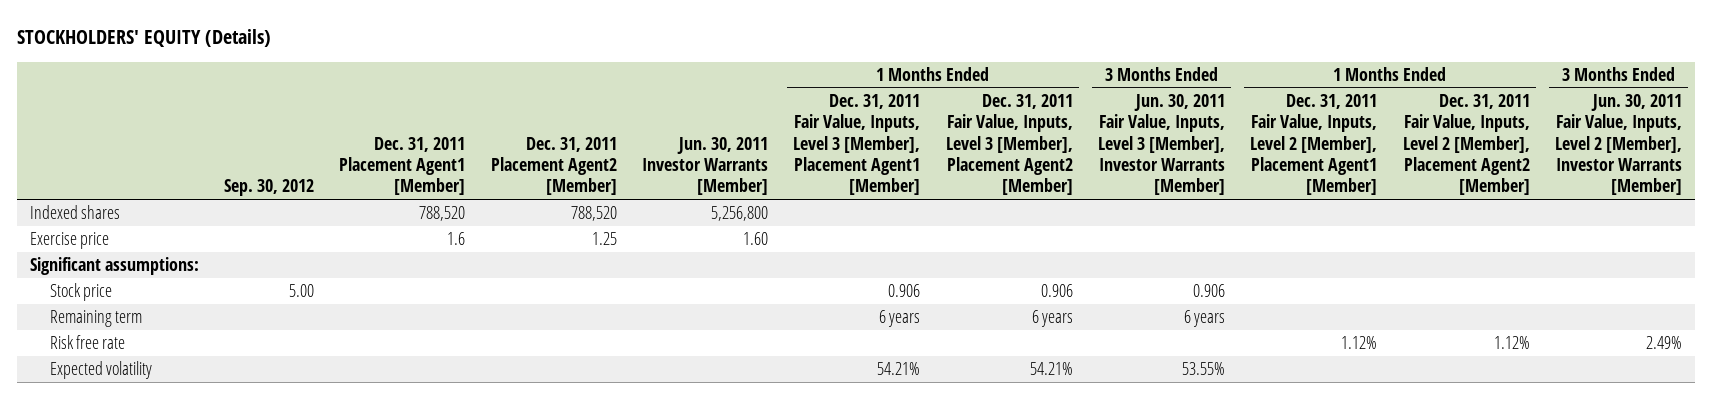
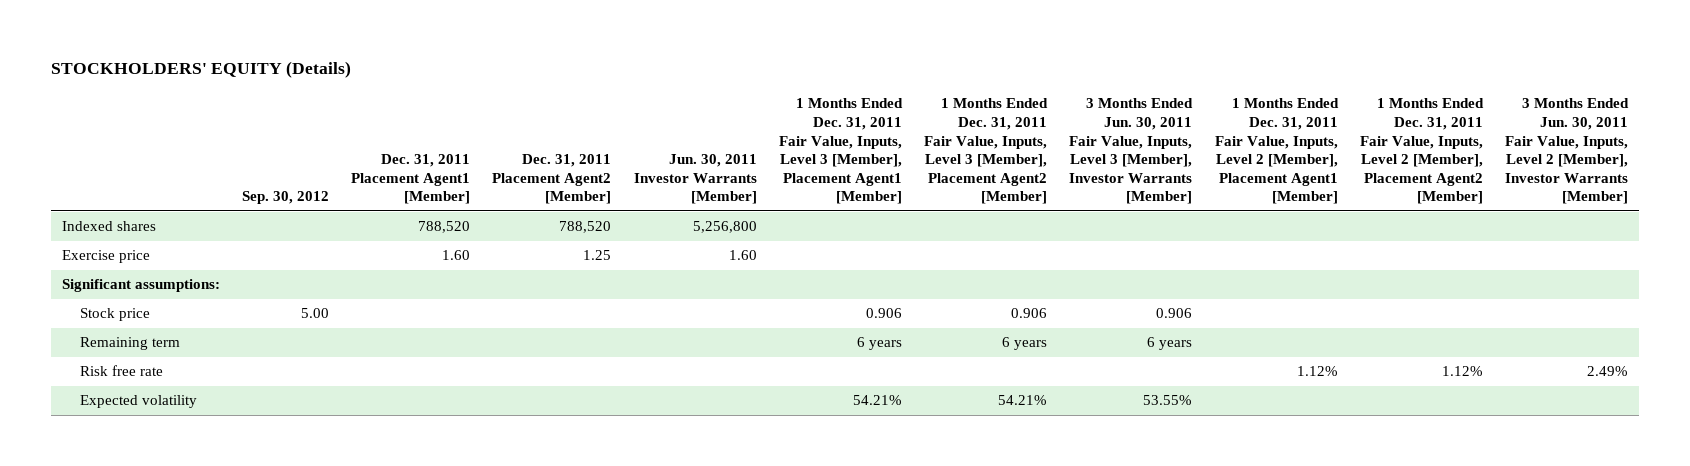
[447,232,466,246] 1.6 -> [442,250,471,261] 1.60

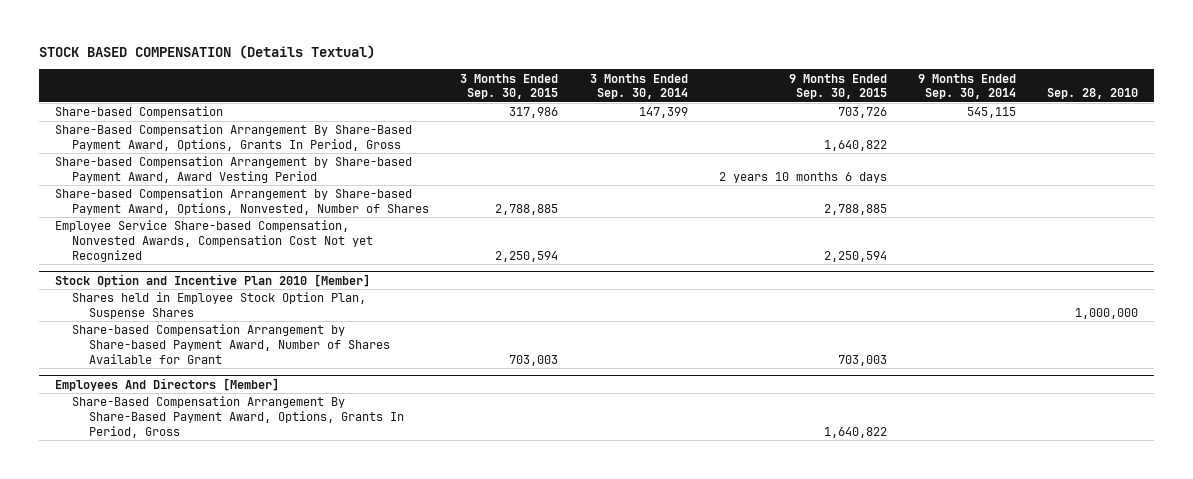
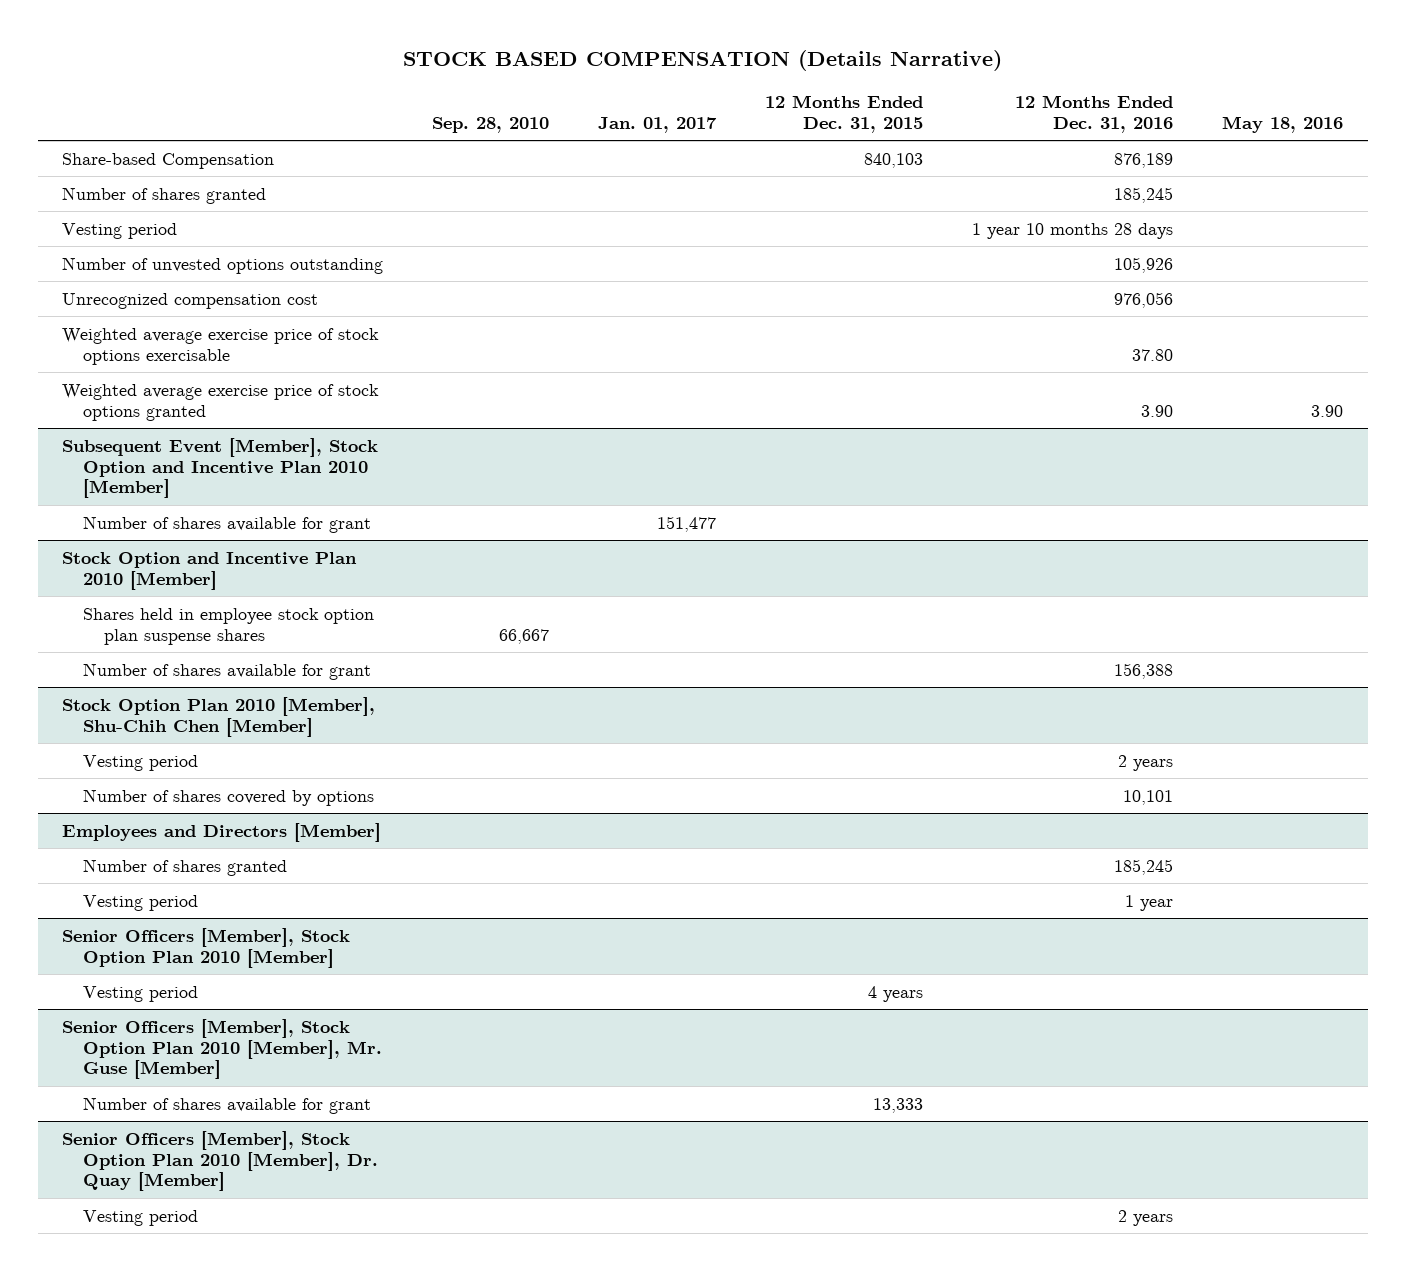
[38,45,375,60] STOCK BASED COMPENSATION (Details Textual) -> [402,50,1002,72] STOCK BASED COMPENSATION (Details Narrative)
[460,73,559,100] 3 Months Ended Sep. 30, 2015 -> none
[589,73,688,100] 3 Months Ended Sep. 30, 2014 -> none
[788,73,887,100] 9 Months Ended Sep. 30, 2015 -> none
[918,73,1017,100] 9 Months Ended Sep. 30, 2014 -> none
none -> [598,116,718,133] Jan. 01, 2017
none -> [765,94,924,133] 12 Months Ended Dec. 31, 2015
none -> [1015,94,1174,133] 12 Months Ended Dec. 31, 2016
none -> [1222,115,1344,133] May 18, 2016
[54,124,412,151] Share-Based Compensation Arrangement By Share-Based Payment Award, Options, Grants In Period, Gross -> [62,186,267,204] Number of shares granted
[54,156,412,183] Share-based Compensation Arrangement by Share-based Payment Award, Award Vesting Period -> [62,222,178,239] Vesting period
[54,188,430,215] Share-based Compensation Arrangement by Share-based Payment Award, Options, Nonvested, Number of Shares -> [62,256,384,274] Number of unvested options outstanding
[54,220,374,262] Employee Service Share-based Compensation, Nonvested Awards, Compensation Cost Not yet Recognized -> [62,292,319,309] Unrecognized compensation cost
none -> [62,327,380,365] Weighted average exercise price of stock options exercisable
none -> [62,383,380,421] Weighted average exercise price of stock options granted
none -> [62,437,379,499] Subsequent Event [Member], Stock Option and Incentive Plan 2010 [Member]
none -> [83,515,372,533] Number of shares available for grant
[72,292,367,319] Shares held in Employee Stock Option Plan, Suspense Shares -> [83,607,375,645] Shares held in employee stock option plan suspense shares
[1075,307,1139,319] 1,000,000 -> [499,628,550,644] 66,667
[72,324,391,364] Share-based Compensation Arrangement by Share-based Payment Award, Number of Shares Available for Grant -> [83,662,372,680] Number of shares available for grant
none -> [62,696,376,737] Stock Option Plan 2010 [Member], Shu-Chih Chen [Member]
none -> [83,754,199,771] Vesting period
none -> [83,788,375,806] Number of shares covered by options
[54,377,279,391] Employees And Directors [Member] -> [62,822,382,842] Employees and Directors [Member]
[72,396,405,438] Share-Based Compensation Arrangement By Share-Based Payment Award, Options, Grants In Period, Gross -> [83,858,288,876] Number of shares granted
none -> [83,894,199,911] Vesting period
none -> [62,927,351,968] Senior Officers [Member], Stock Option Plan 2010 [Member]
none -> [83,985,199,1002] Vesting period
none -> [62,1018,383,1080] Senior Officers [Member], Stock Option Plan 2010 [Member], Mr. Guse [Member]
none -> [83,1096,372,1114] Number of shares available for grant
none -> [62,1130,379,1192] Senior Officers [Member], Stock Option Plan 2010 [Member], Dr. Quay [Member]
none -> [83,1209,199,1226] Vesting period

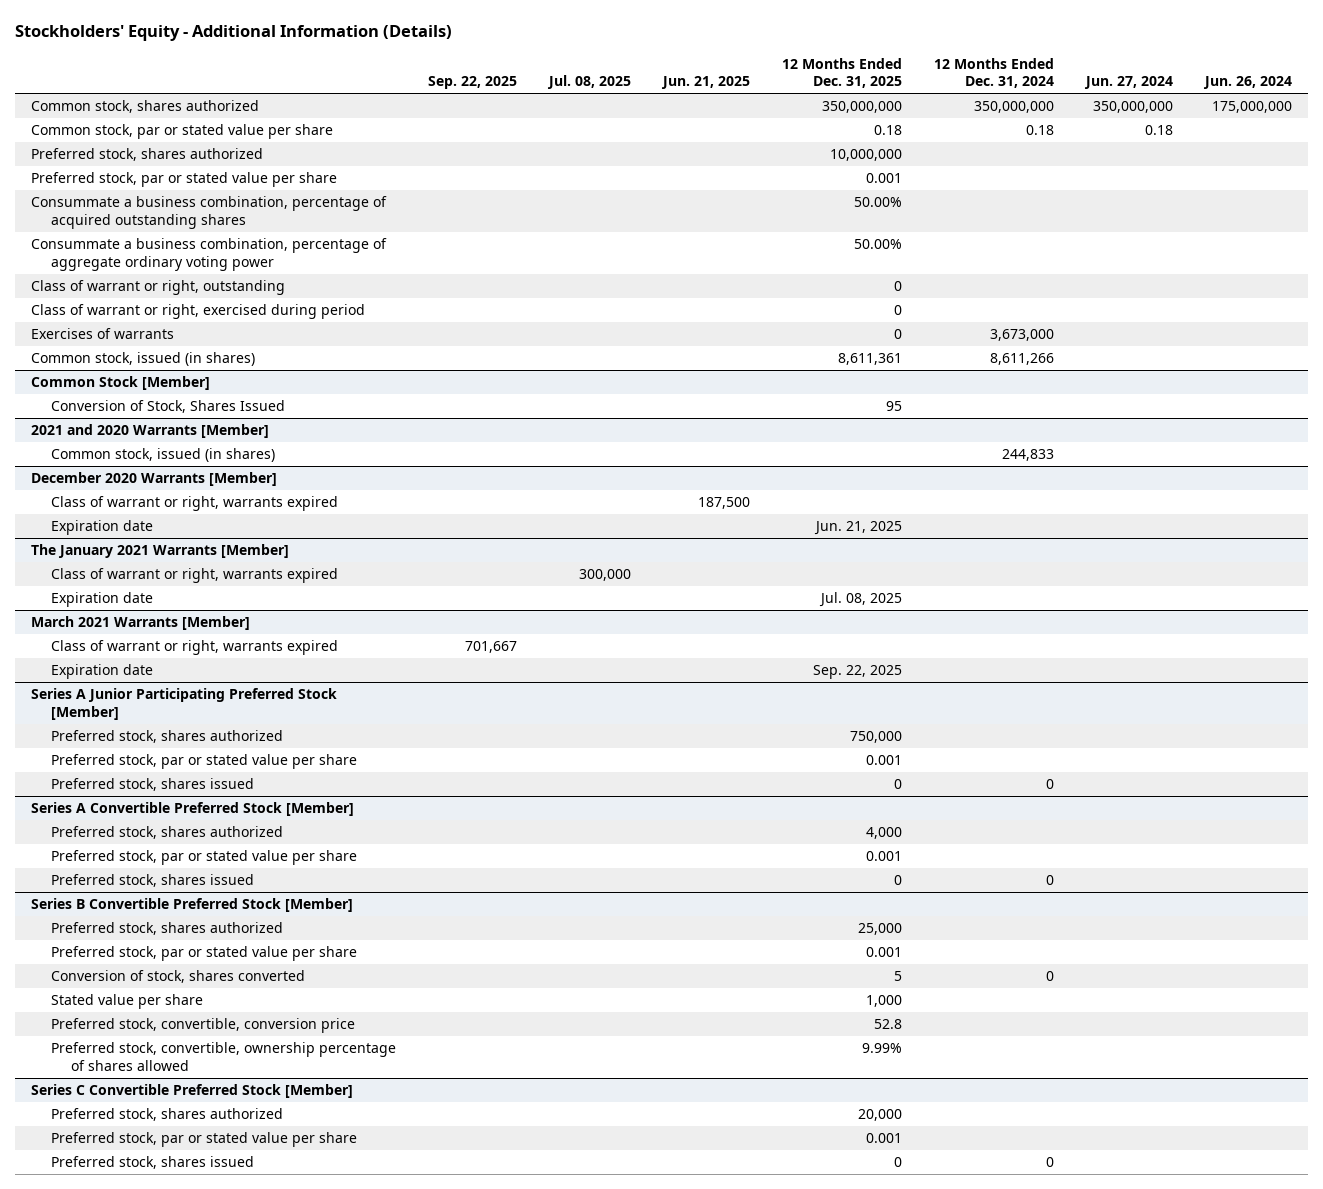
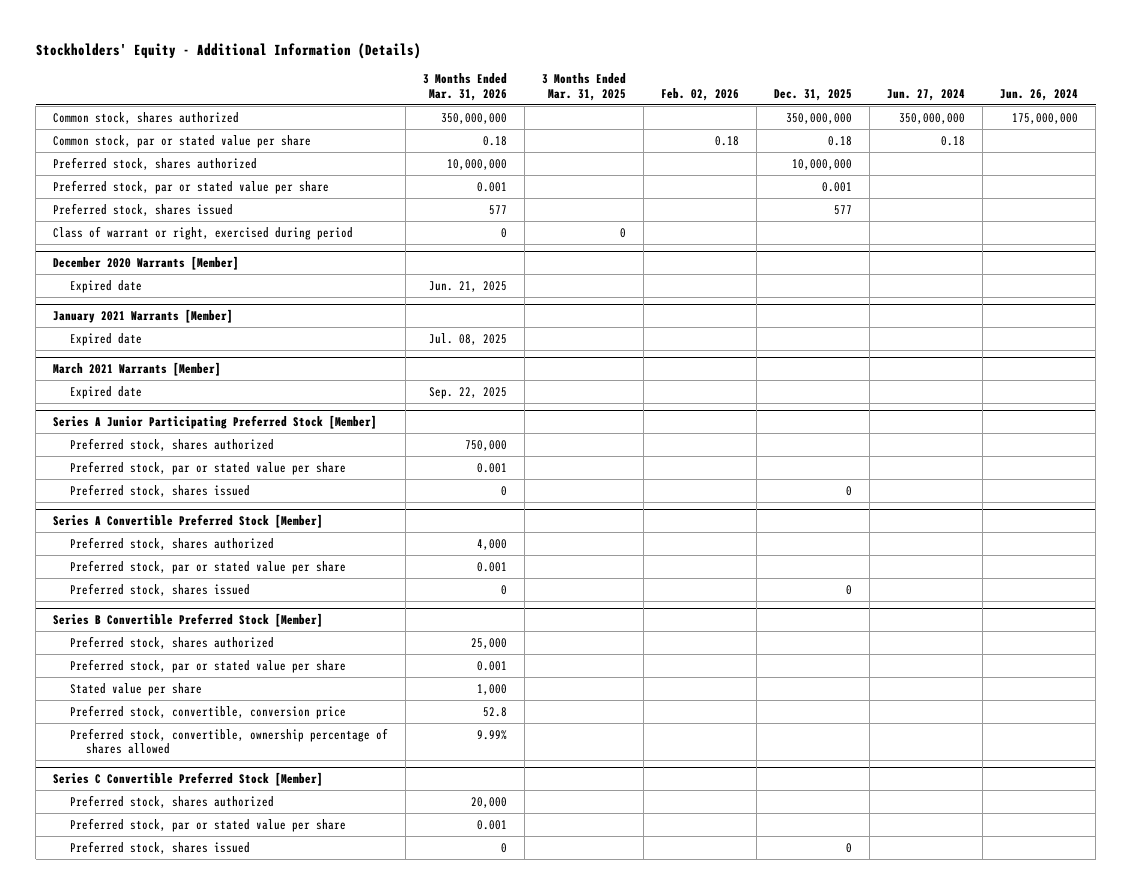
[428,76,518,90] Sep. 22, 2025 -> none
[547,75,632,90] Jul. 08, 2025 -> none
[661,76,751,90] Jun. 21, 2025 -> none
[781,57,902,89] 12 Months Ended Dec. 31, 2025 -> none
[933,57,1054,89] 12 Months Ended Dec. 31, 2024 -> none
none -> [422,73,507,101] 3 Months Ended Mar. 31, 2026
none -> [542,73,627,101] 3 Months Ended Mar. 31, 2025
none -> [661,87,740,101] Feb. 02, 2026
none -> [774,88,853,101] Dec. 31, 2025
[31,195,388,229] Consummate a business combination, percentage of acquired outstanding shares -> none
[31,237,388,271] Consummate a business combination, percentage of aggregate ordinary voting power -> none
[31,279,286,295] Class of warrant or right, outstanding -> none
none -> [53,202,234,216] Preferred stock, shares issued
[31,327,175,339] Exercises of warrants -> none
[31,351,256,366] Common stock, issued (in shares) -> none
[31,375,211,390] Common Stock [Member] -> none
[51,399,286,413] Conversion of Stock, Shares Issued -> none
[31,423,270,438] 2021 and 2020 Warrants [Member] -> none
[51,447,276,462] Common stock, issued (in shares) -> none
[51,495,339,511] Class of warrant or right, warrants expired -> none
[51,567,339,583] Class of warrant or right, warrants expired -> none
[51,519,154,535] Expiration date -> [69,279,142,293] Expired date
[31,543,290,558] The January 2021 Warrants [Member] -> [53,308,234,323] January 2021 Warrants [Member]
[51,591,154,607] Expiration date -> [69,332,142,346] Expired date
[51,639,339,655] Class of warrant or right, warrants expired -> none
[51,663,154,679] Expiration date -> [69,385,142,399] Expired date
[51,969,306,983] Conversion of stock, shares converted -> none

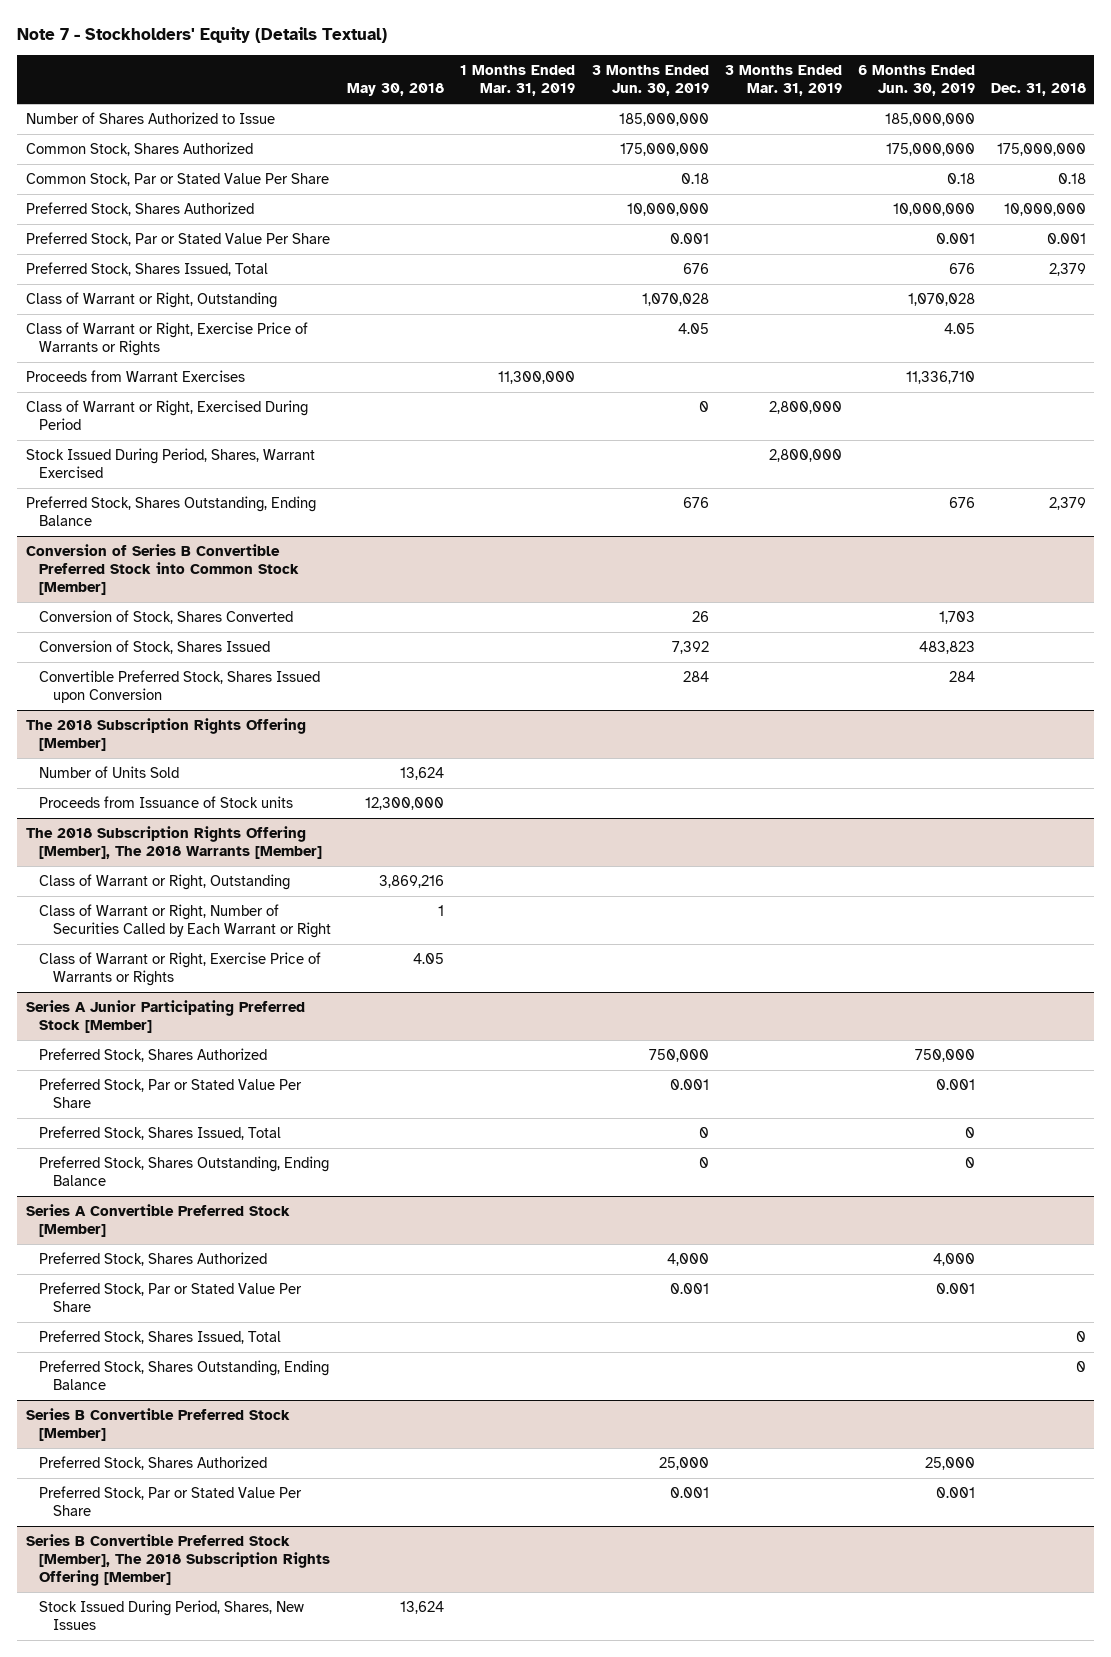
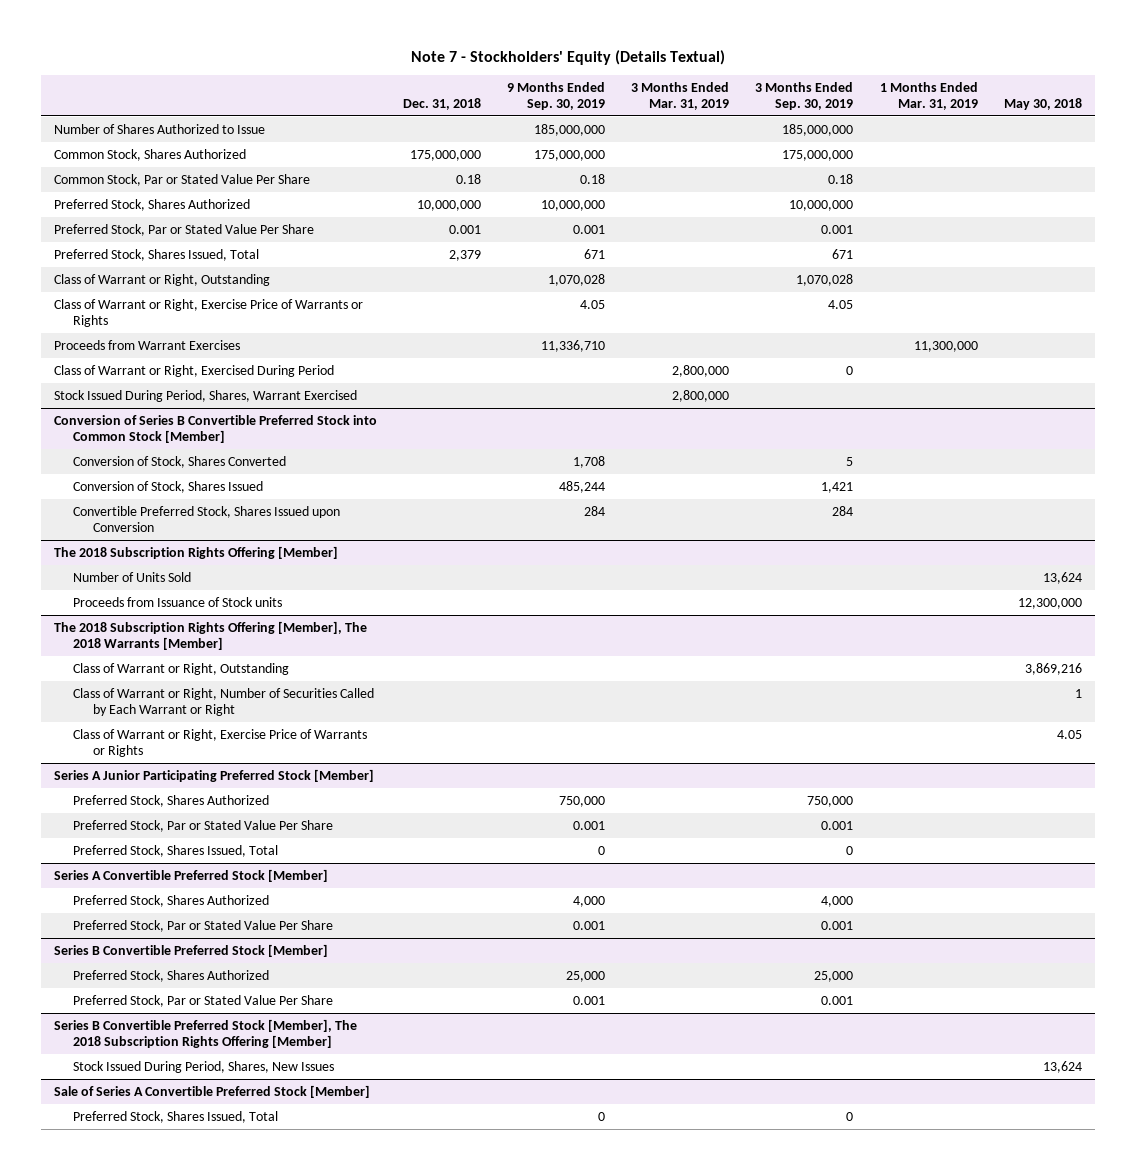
[591,65,709,97] 3 Months Ended Jun. 30, 2019 -> none
[857,65,975,97] 6 Months Ended Jun. 30, 2019 -> none
none -> [507,81,606,110] 9 Months Ended Sep. 30, 2019
none -> [755,81,854,110] 3 Months Ended Sep. 30, 2019
[25,495,316,527] Preferred Stock, Shares Outstanding, Ending Balance -> none
[39,1155,330,1187] Preferred Stock, Shares Outstanding, Ending Balance -> none
[39,1329,282,1344] Preferred Stock, Shares Issued, Total -> none
[39,1359,330,1391] Preferred Stock, Shares Outstanding, Ending Balance -> none
none -> [53,1084,370,1098] Sale of Series A Convertible Preferred Stock [Member]
none -> [73,1110,279,1123] Preferred Stock, Shares Issued, Total

